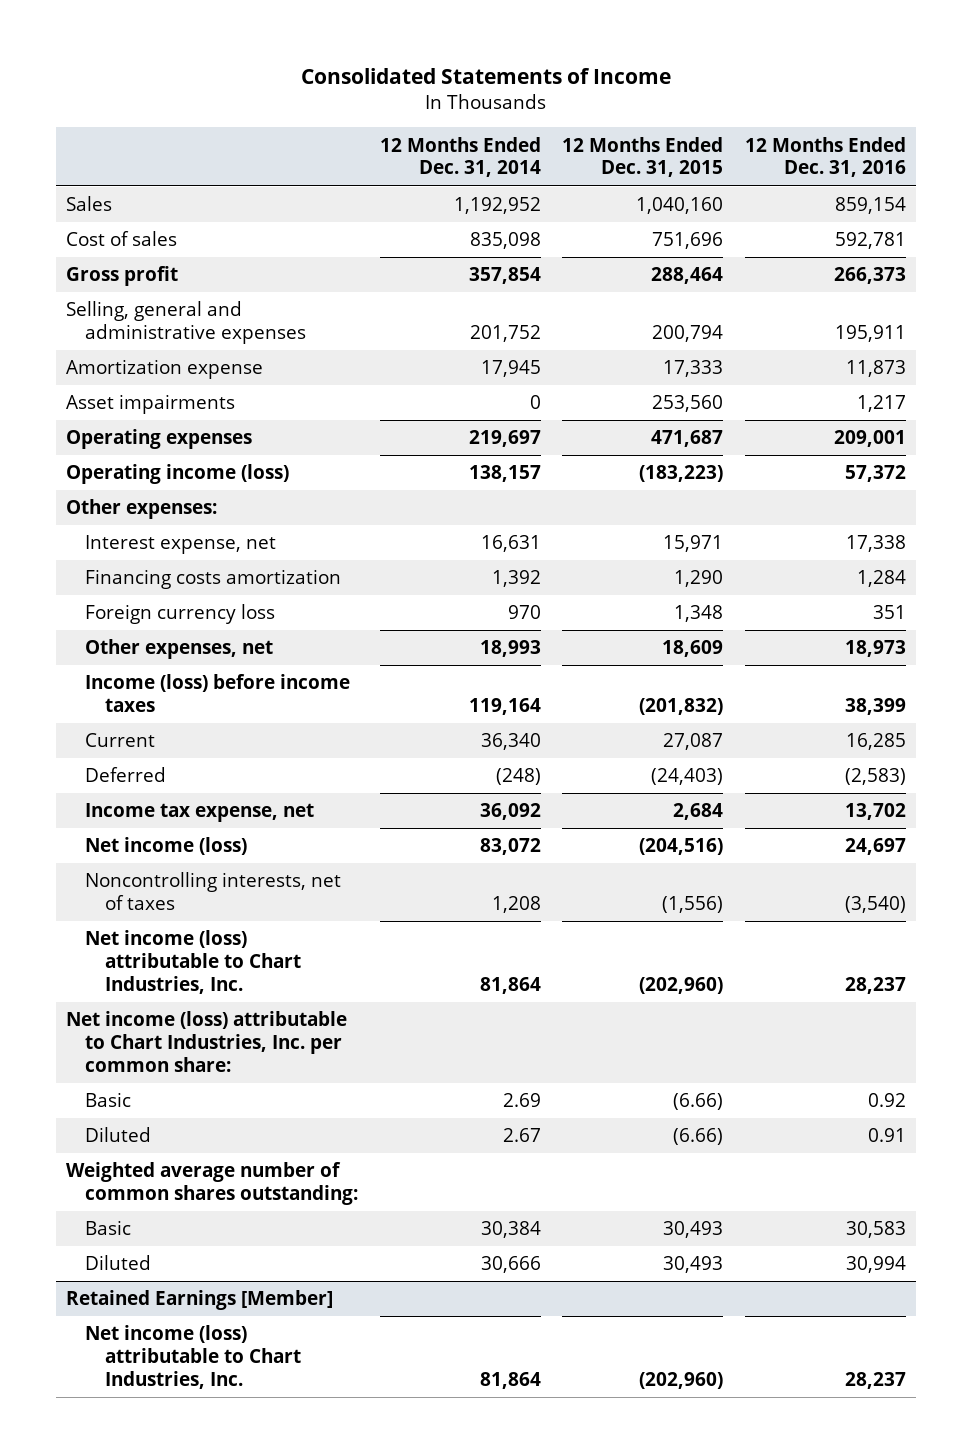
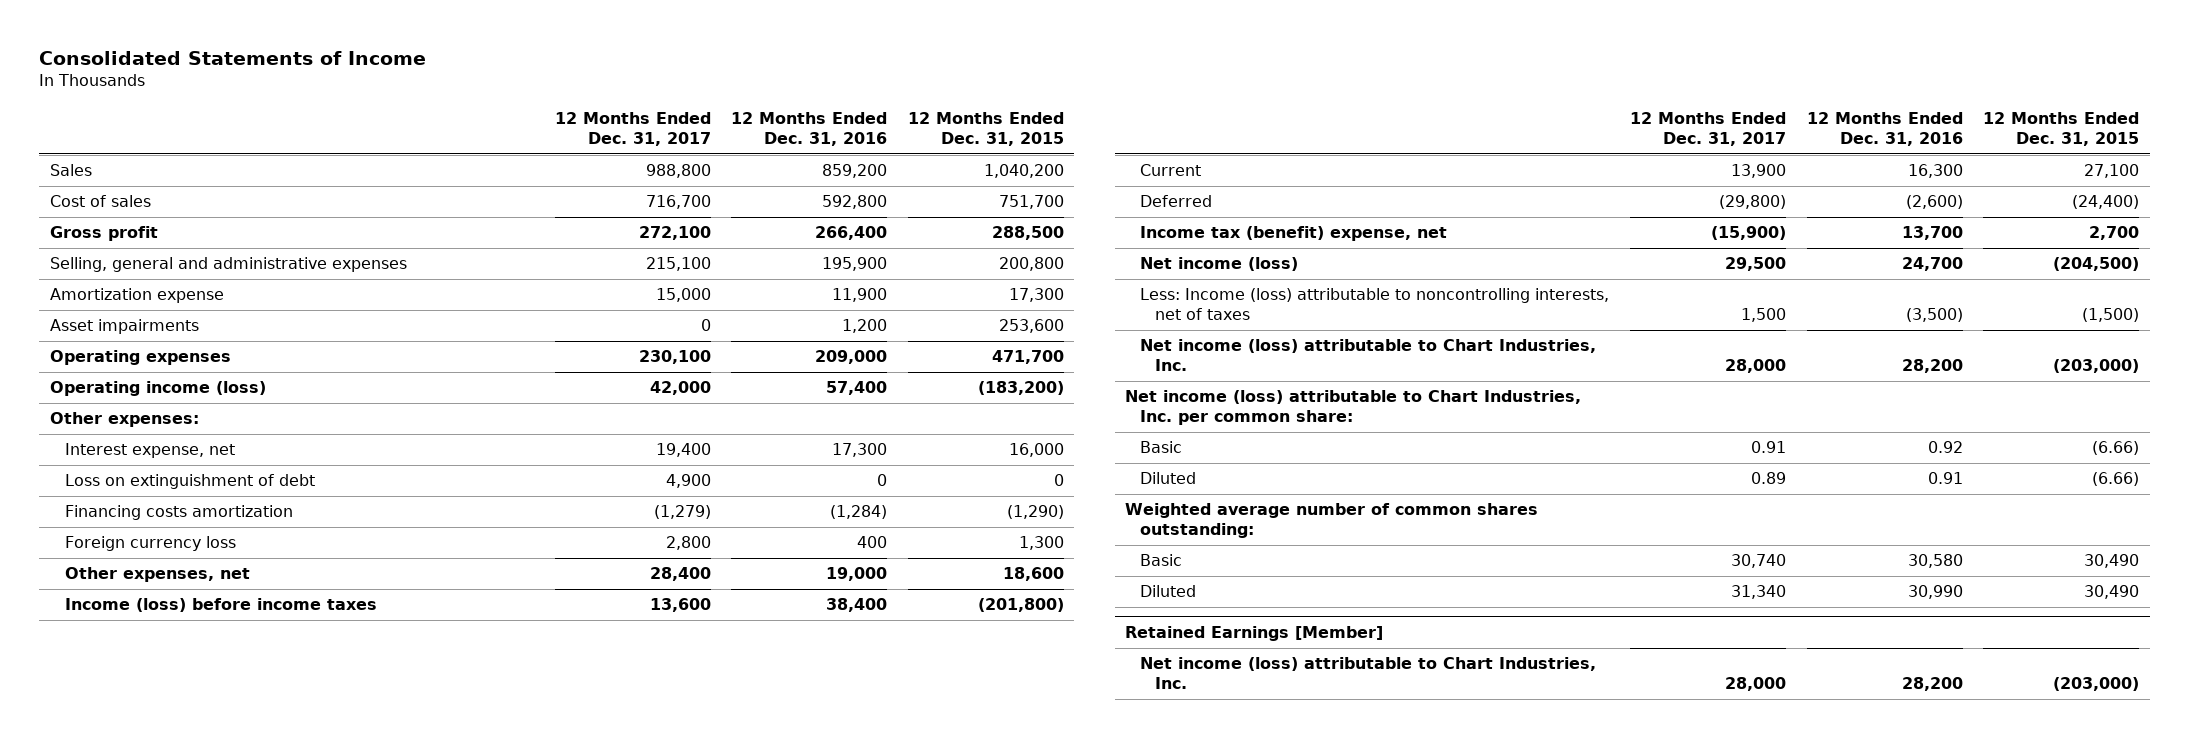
[379,136,541,178] 12 Months Ended Dec. 31, 2014 -> none
none -> [554,112,711,147] 12 Months Ended Dec. 31, 2017
[636,197,724,215] 1,040,160 -> [983,164,1064,179] 1,040,200
[834,197,906,215] 859,154 -> [822,164,888,179] 859,200
[652,232,724,250] 751,696 -> [998,195,1064,210] 751,700
[834,232,906,250] 592,781 -> [822,195,888,210] 592,800
[651,267,724,285] 288,464 -> [991,226,1064,241] 288,500
[833,267,906,285] 266,373 -> [815,226,888,241] 266,400
[652,325,724,343] 200,794 -> [998,257,1064,272] 200,800
[834,325,906,343] 195,911 -> [822,257,888,272] 195,900
[663,360,724,378] 17,333 -> [1008,288,1064,303] 17,300
[845,360,906,378] 11,873 -> [832,288,888,303] 11,900
[652,395,724,413] 253,560 -> [998,319,1064,334] 253,600
[856,395,906,413] 1,217 -> [842,319,888,334] 1,200
[651,430,724,448] 471,687 -> [991,350,1064,365] 471,700
[833,430,906,448] 209,001 -> [815,350,888,365] 209,000
[639,465,724,483] (183,223) -> [977,381,1064,396] (183,200)
[844,465,906,483] 57,372 -> [826,381,888,396] 57,400
[663,535,724,553] 15,971 -> [1008,443,1064,458] 16,000
[845,535,906,553] 17,338 -> [832,443,888,458] 17,300
none -> [64,474,315,490] Loss on extinguishment of debt
[674,570,724,588] 1,290 -> [1006,505,1064,520] (1,290)
[856,570,906,588] 1,284 -> [830,505,888,520] (1,284)
[674,605,724,623] 1,348 -> [1018,536,1064,551] 1,300
[872,605,906,620] 351 -> [857,536,888,549] 400
[662,640,724,658] 18,609 -> [1002,567,1064,582] 18,600
[844,640,906,658] 18,973 -> [826,567,888,582] 19,000
[639,698,724,716] (201,832) -> [977,598,1064,613] (201,800)
[844,698,906,716] 38,399 -> [826,598,888,613] 38,400
[663,733,724,751] 27,087 -> [2084,164,2140,179] 27,100
[845,733,906,751] 16,285 -> [1907,164,1963,179] 16,300
[651,768,724,786] (24,403) -> [2072,195,2140,210] (24,400)
[844,768,906,786] (2,583) -> [1905,195,1963,210] (2,600)
[85,803,315,823] Income tax expense, net -> [1140,226,1448,242] Income tax (benefit) expense, net
[673,803,724,821] 2,684 -> [2089,226,2140,241] 2,700
[844,803,906,821] 13,702 -> [1901,226,1963,241] 13,700
[639,838,724,856] (204,516) -> [2053,257,2140,272] (204,500)
[844,838,906,856] 24,697 -> [1901,257,1963,272] 24,700
[85,872,342,911] Noncontrolling interests, net of taxes -> [1140,288,1610,321] Less: Income (loss) attributable to noncontrolling interests, net of taxes
[662,896,724,914] (1,556) -> [2082,308,2140,323] (1,500)
[844,896,906,914] (3,540) -> [1905,308,1963,323] (3,500)
[639,977,724,995] (202,960) -> [2053,359,2140,374] (203,000)
[844,977,906,995] 28,237 -> [1901,359,1963,374] 28,200
[663,1221,724,1239] 30,493 -> [2084,554,2140,569] 30,490
[845,1221,906,1239] 30,583 -> [1907,554,1963,569] 30,580
[663,1256,724,1274] 30,493 -> [2084,585,2140,600] 30,490
[845,1256,906,1274] 30,994 -> [1907,585,1963,600] 30,990
[639,1372,724,1390] (202,960) -> [2053,677,2140,692] (203,000)
[844,1372,906,1390] 28,237 -> [1901,677,1963,692] 28,200

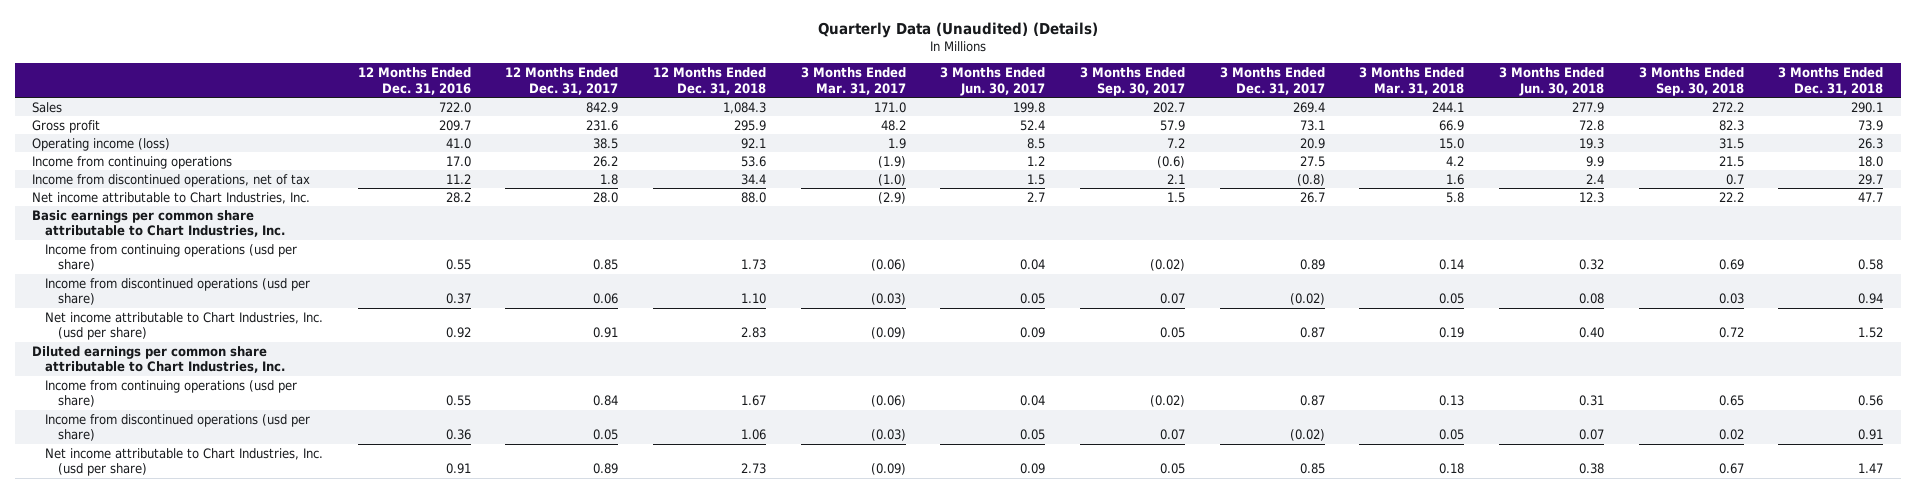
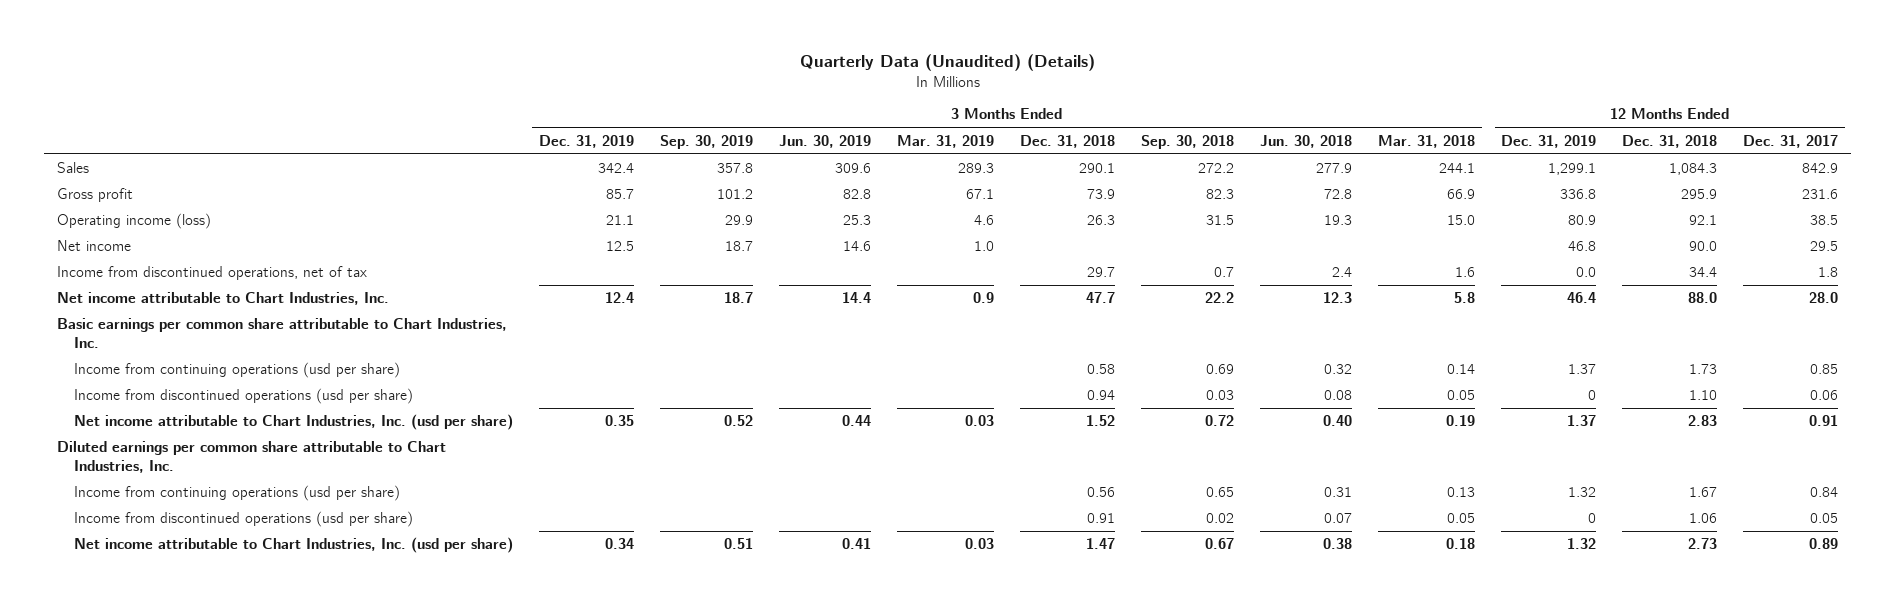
[357,67,471,95] 12 Months Ended Dec. 31, 2016 -> none
[800,67,906,95] 3 Months Ended Mar. 31, 2017 -> none
[940,67,1046,96] 3 Months Ended Jun. 30, 2017 -> none
[1079,67,1185,96] 3 Months Ended Sep. 30, 2017 -> none
[1219,67,1325,95] 3 Months Ended Dec. 31, 2017 -> none
none -> [538,134,634,148] Dec. 31, 2019
none -> [660,134,754,149] Sep. 30, 2019
none -> [779,134,872,148] Jun. 30, 2019
none -> [897,134,995,148] Mar. 31, 2019
none -> [1501,134,1597,148] Dec. 31, 2019
[31,155,232,169] Income from continuing operations -> none
none -> [57,240,132,252] Net income

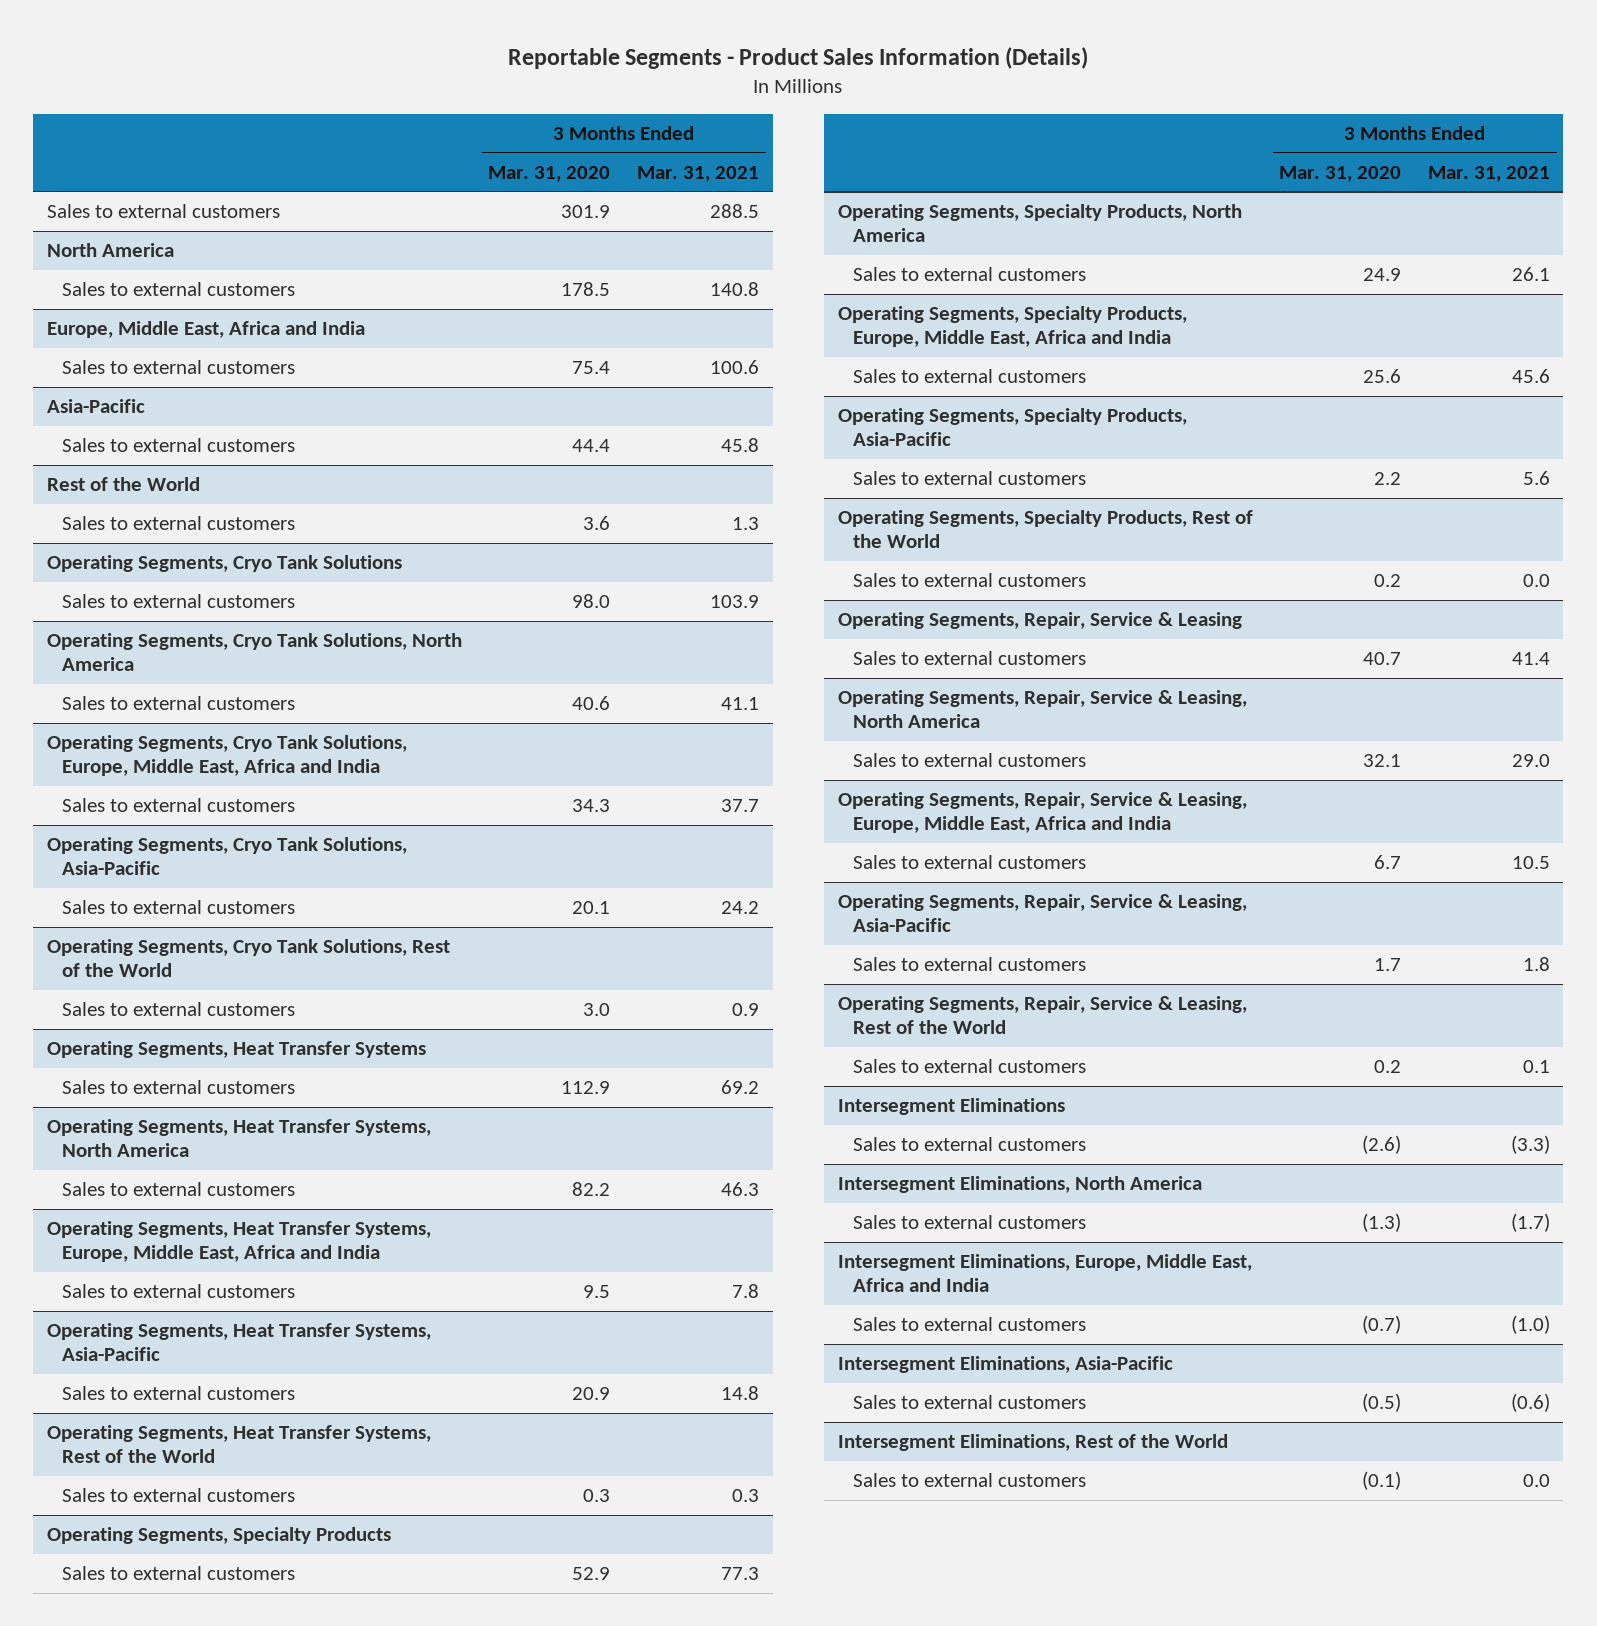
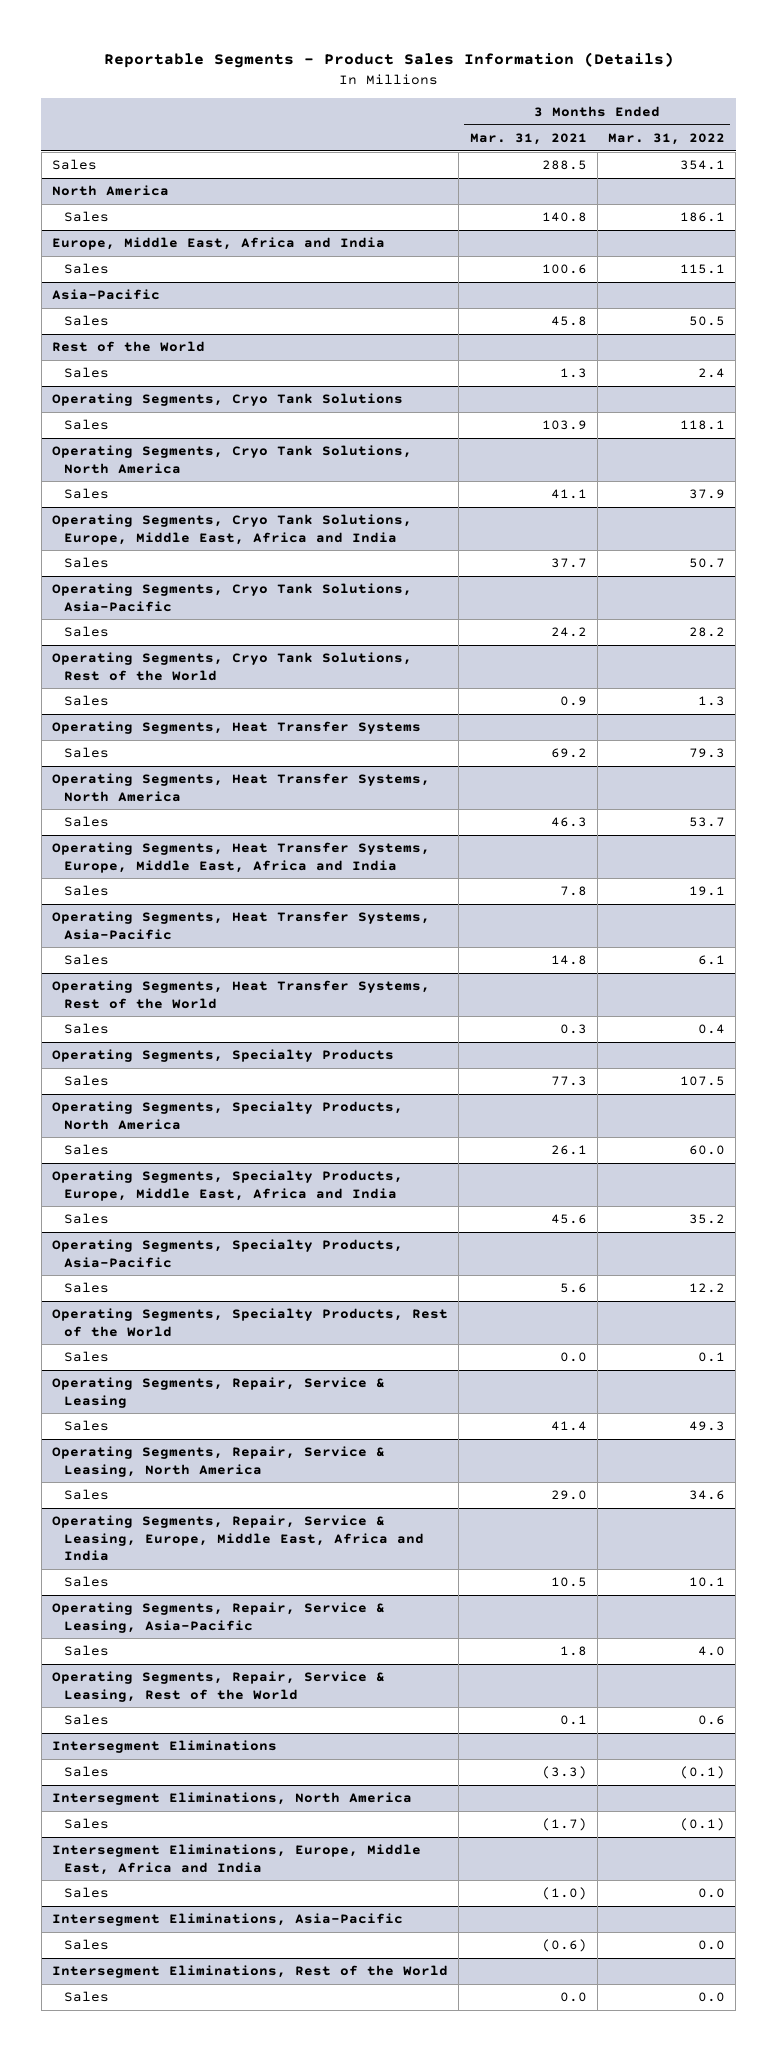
[488,165,611,182] Mar. 31, 2020 -> none
none -> [608,132,726,145] Mar. 31, 2022
[46,204,280,219] Sales to external customers -> [52,159,98,171] Sales
[62,282,296,297] Sales to external customers -> [63,211,109,223] Sales
[62,360,296,375] Sales to external customers -> [63,263,109,275] Sales
[62,438,296,453] Sales to external customers -> [63,315,109,327] Sales
[62,516,296,531] Sales to external customers -> [63,367,109,379] Sales
[62,594,296,609] Sales to external customers -> [63,419,109,431] Sales
[62,696,296,711] Sales to external customers -> [63,488,109,500] Sales
[62,798,296,813] Sales to external customers -> [63,557,109,569] Sales
[62,900,296,915] Sales to external customers -> [63,626,109,638] Sales
[62,1002,296,1017] Sales to external customers -> [63,695,109,707] Sales
[62,1080,296,1095] Sales to external customers -> [63,747,109,759] Sales
[62,1182,296,1197] Sales to external customers -> [63,816,109,828] Sales
[62,1284,296,1299] Sales to external customers -> [63,885,109,897] Sales
[62,1386,296,1401] Sales to external customers -> [63,954,109,966] Sales
[62,1488,296,1503] Sales to external customers -> [63,1023,109,1035] Sales
[62,1566,296,1581] Sales to external customers -> [63,1075,109,1087] Sales
[853,267,1087,282] Sales to external customers -> [63,1144,109,1156] Sales
[853,369,1087,384] Sales to external customers -> [63,1213,109,1225] Sales
[853,471,1087,486] Sales to external customers -> [63,1282,109,1294] Sales
[853,573,1087,588] Sales to external customers -> [63,1351,109,1363] Sales
[853,651,1087,666] Sales to external customers -> [63,1420,109,1432] Sales
[853,753,1087,768] Sales to external customers -> [63,1489,109,1501] Sales
[853,855,1087,870] Sales to external customers -> [63,1576,109,1588] Sales
[853,957,1087,972] Sales to external customers -> [63,1645,109,1657] Sales
[853,1059,1087,1074] Sales to external customers -> [63,1714,109,1726] Sales
[853,1137,1087,1152] Sales to external customers -> [63,1766,109,1778] Sales
[853,1215,1087,1230] Sales to external customers -> [63,1818,109,1830] Sales
[853,1317,1087,1332] Sales to external customers -> [63,1887,109,1899] Sales
[853,1395,1087,1410] Sales to external customers -> [63,1939,109,1951] Sales
[853,1473,1087,1488] Sales to external customers -> [63,1991,109,2003] Sales

